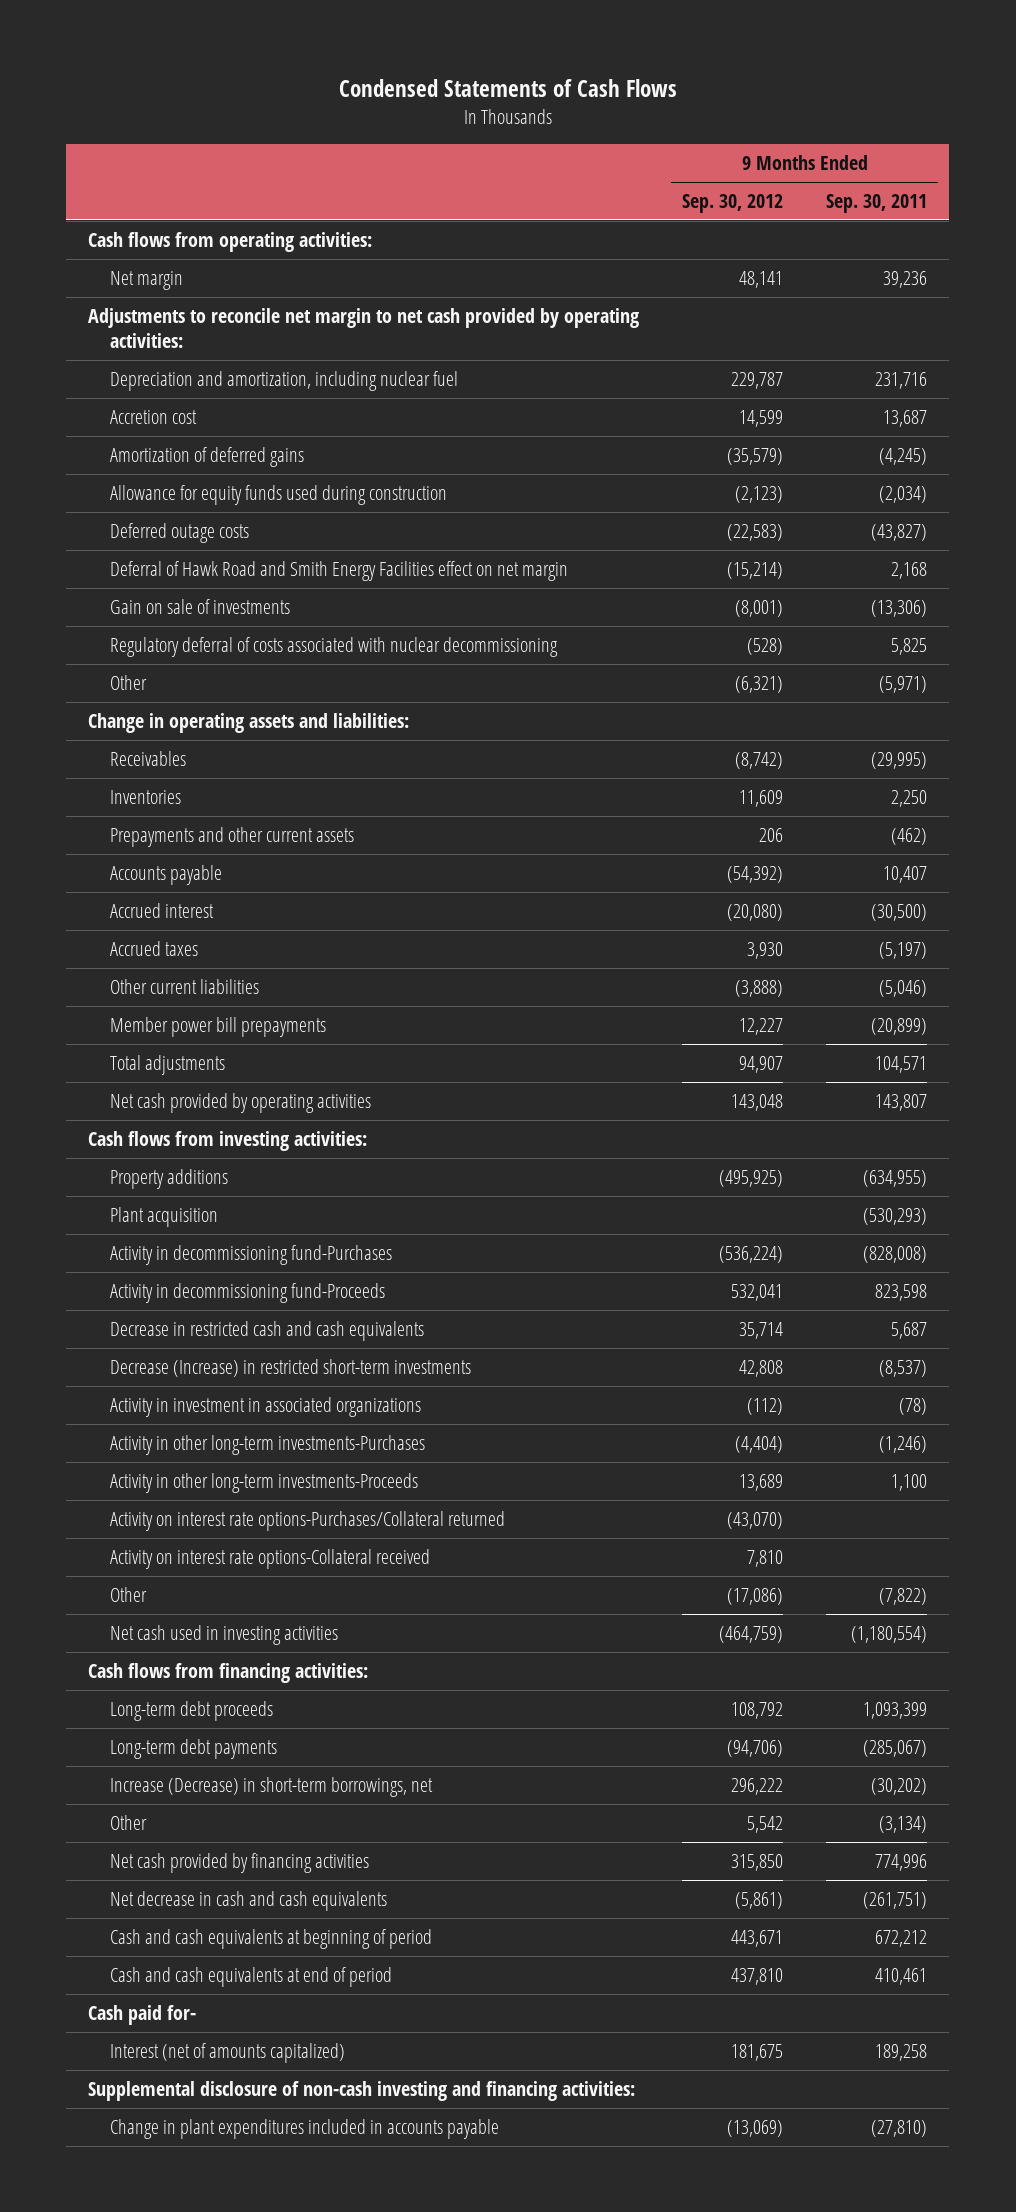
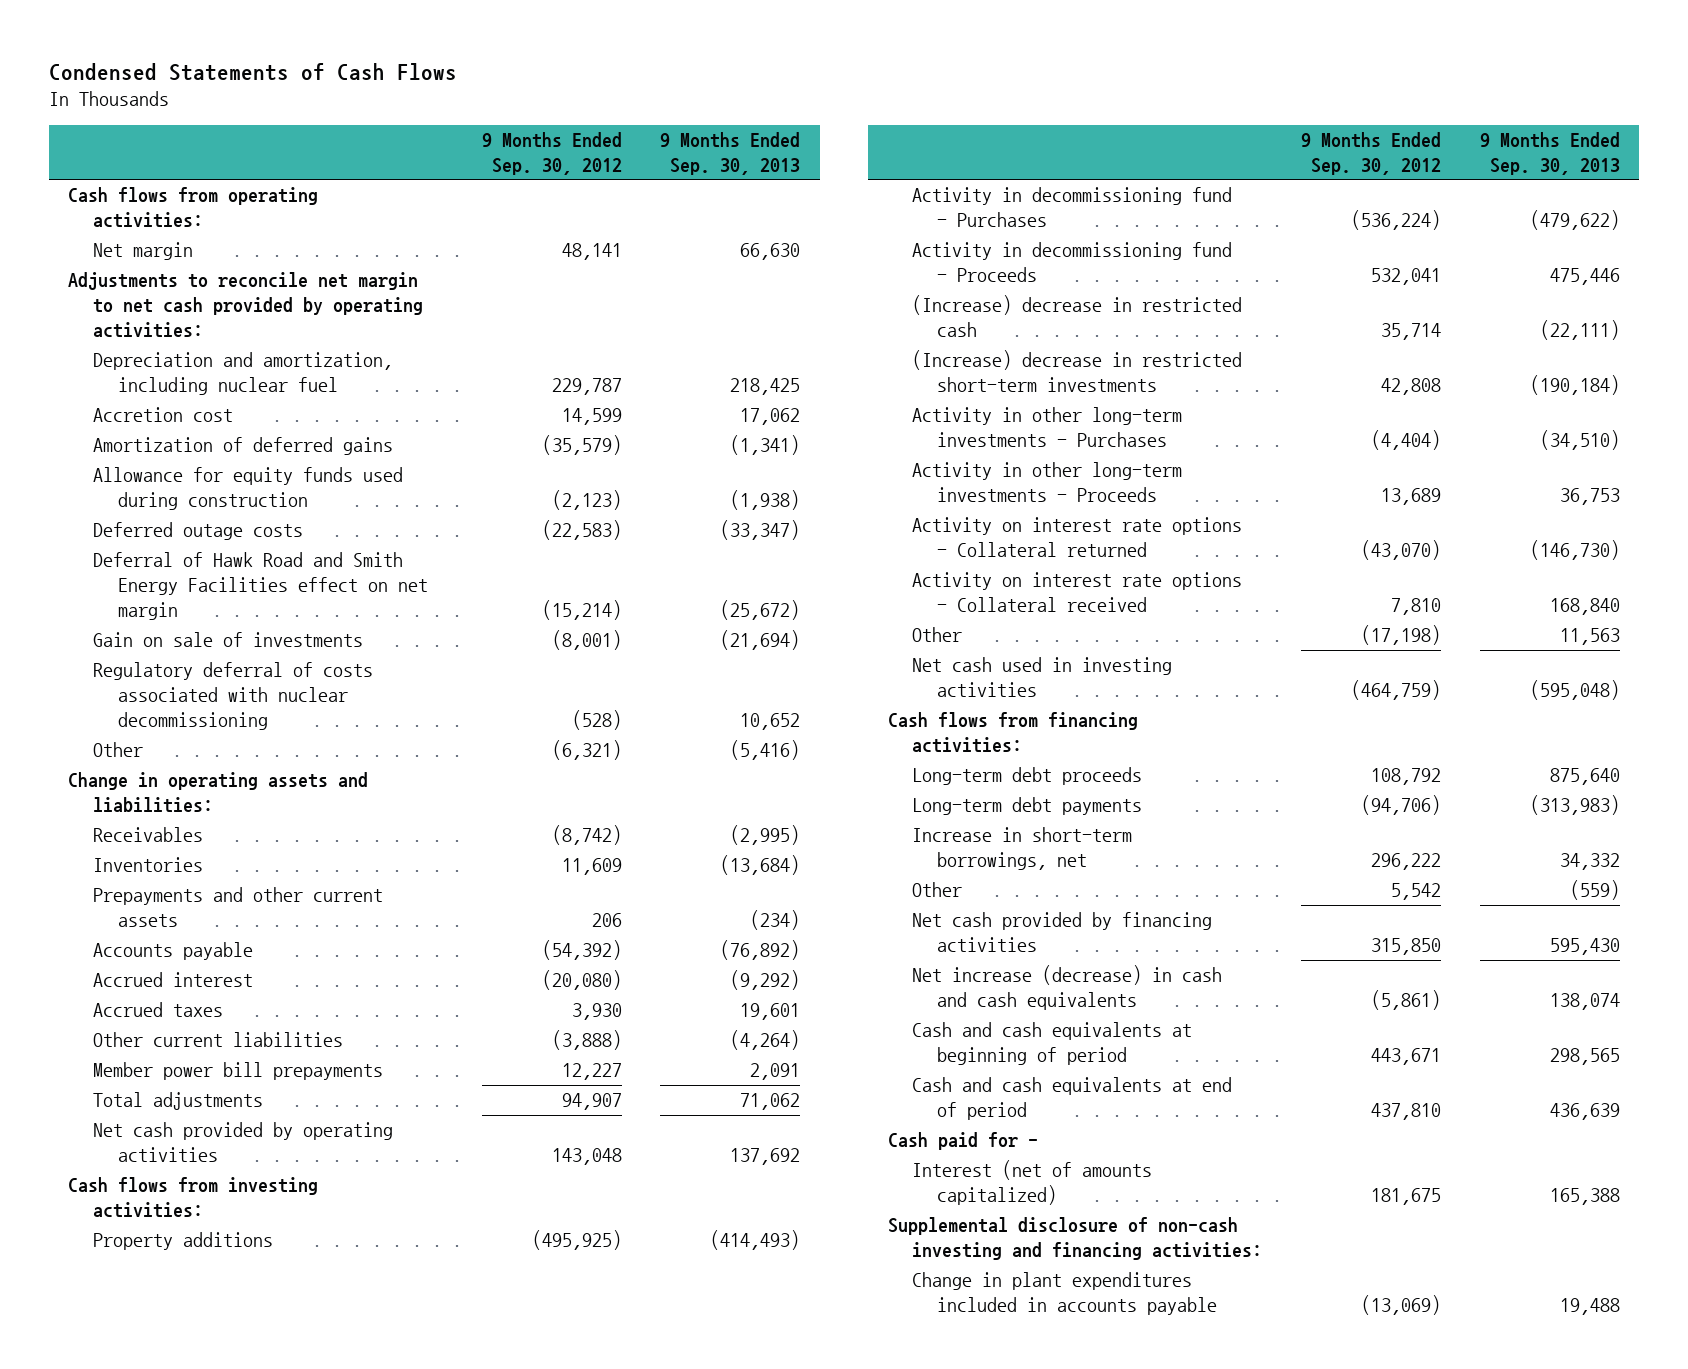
[826,193,928,213] Sep. 30, 2011 -> none
none -> [660,131,801,175] 9 Months Ended Sep. 30, 2013
[109,1206,218,1227] Plant acquisition -> none
[109,1396,421,1417] Activity in investment in associated organizations -> none
[109,1244,392,1265] Activity in decommissioning fund-Purchases -> [912,187,1233,228] Activity in decommissioning fund - Purchases
[109,1282,385,1303] Activity in decommissioning fund-Proceeds -> [912,242,1233,283] Activity in decommissioning fund - Proceeds
[109,1320,424,1341] Decrease in restricted cash and cash equivalents -> [912,295,1243,338] (Increase) decrease in restricted cash
[109,1358,471,1377] Decrease (Increase) in restricted short-term investments -> [912,350,1243,393] (Increase) decrease in restricted short-term investments
[109,1434,425,1455] Activity in other long-term investments-Purchases -> [912,407,1183,448] Activity in other long-term investments - Purchases
[109,1472,418,1493] Activity in other long-term investments-Proceeds -> [912,462,1183,503] Activity in other long-term investments - Proceeds
[109,1510,505,1531] Activity on interest rate options-Purchases/Collateral returned -> [912,517,1243,558] Activity on interest rate options - Collateral returned
[109,1548,430,1569] Activity on interest rate options-Collateral received -> [912,572,1243,613] Activity on interest rate options - Collateral received
[727,1587,784,1605] (17,086) -> [1360,625,1441,646] (17,198)
[109,1776,433,1797] Increase (Decrease) in short-term borrowings, net -> [912,827,1133,871] Increase in short-term borrowings, net
[109,1890,387,1911] Net decrease in cash and cash equivalents -> [912,965,1223,1011] Net increase (decrease) in cash and cash equivalents
[88,2004,197,2025] Cash paid for- -> [887,1132,1038,1151] Cash paid for -

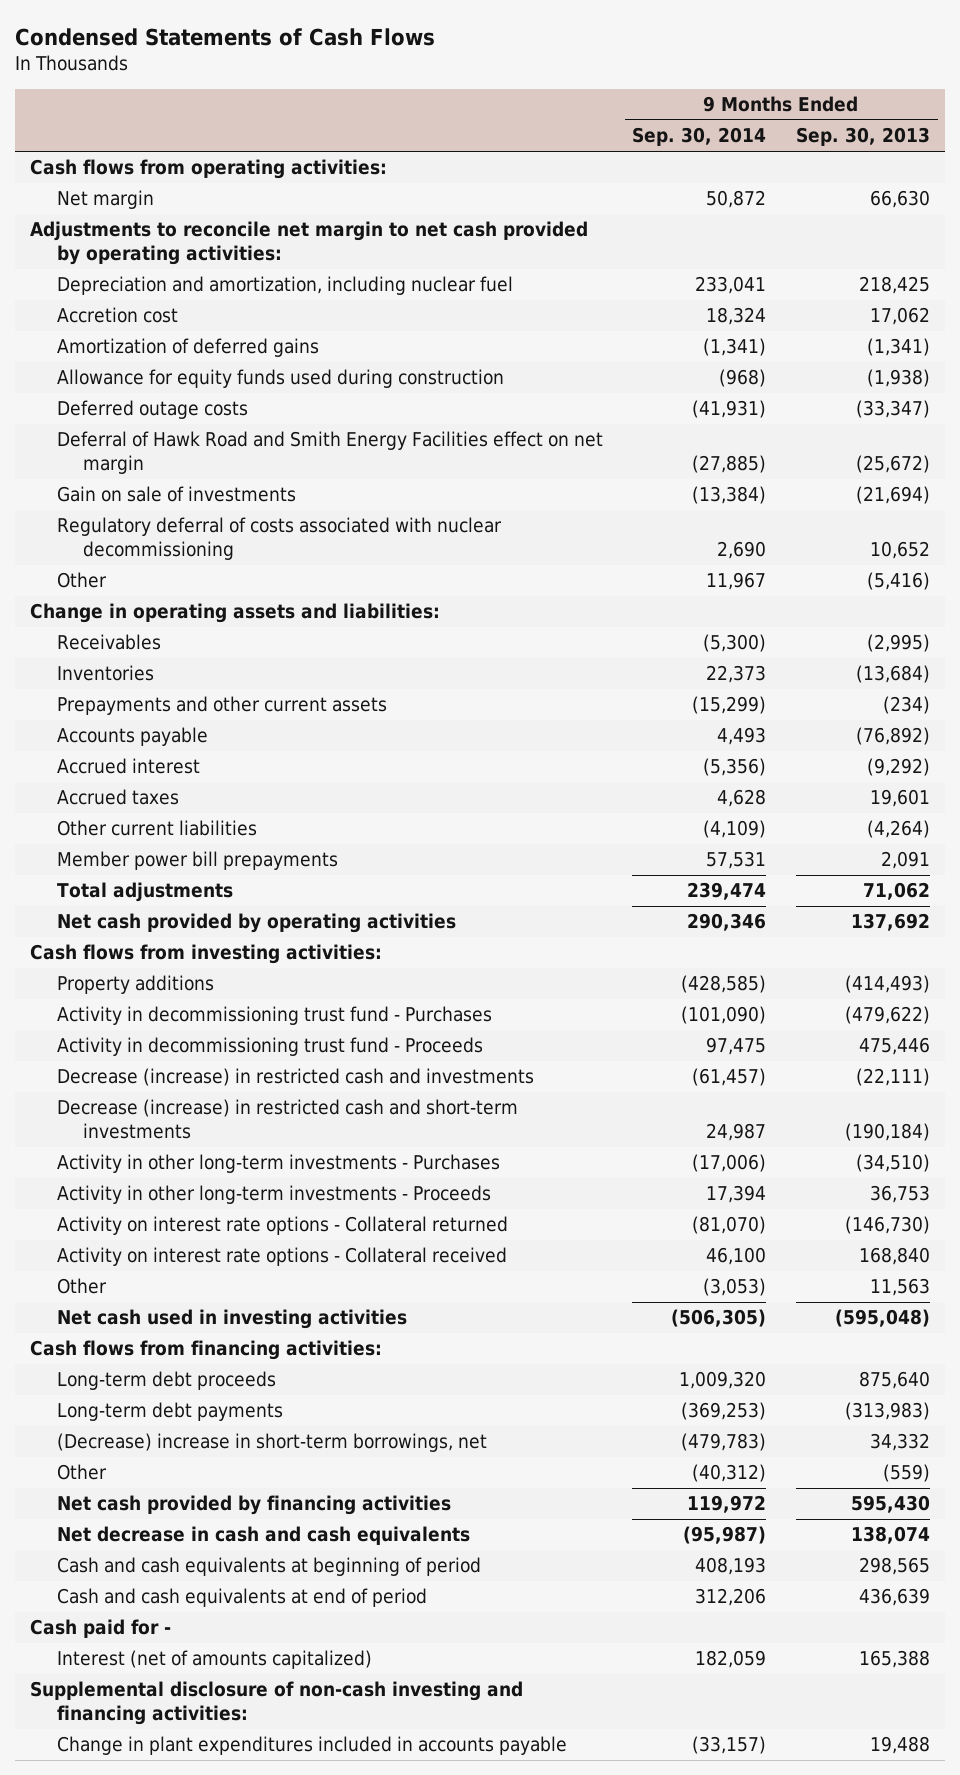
[481,131,622,175] 9 Months Ended Sep. 30, 2012 -> none
none -> [632,127,767,147] Sep. 30, 2014
[912,187,1233,228] Activity in decommissioning fund - Purchases -> [56,1006,492,1026] Activity in decommissioning trust fund - Purchases
[912,242,1233,283] Activity in decommissioning fund - Proceeds -> [56,1037,483,1057] Activity in decommissioning trust fund - Proceeds
[912,295,1243,338] (Increase) decrease in restricted cash -> [56,1068,534,1087] Decrease (increase) in restricted cash and investments
[912,350,1243,393] (Increase) decrease in restricted short-term investments -> [56,1099,518,1139] Decrease (increase) in restricted cash and short-term investments
[912,827,1133,871] Increase in short-term borrowings, net -> [56,1433,487,1453] (Decrease) increase in short-term borrowings, net
[912,965,1223,1011] Net increase (decrease) in cash and cash equivalents -> [56,1526,470,1546] Net decrease in cash and cash equivalents

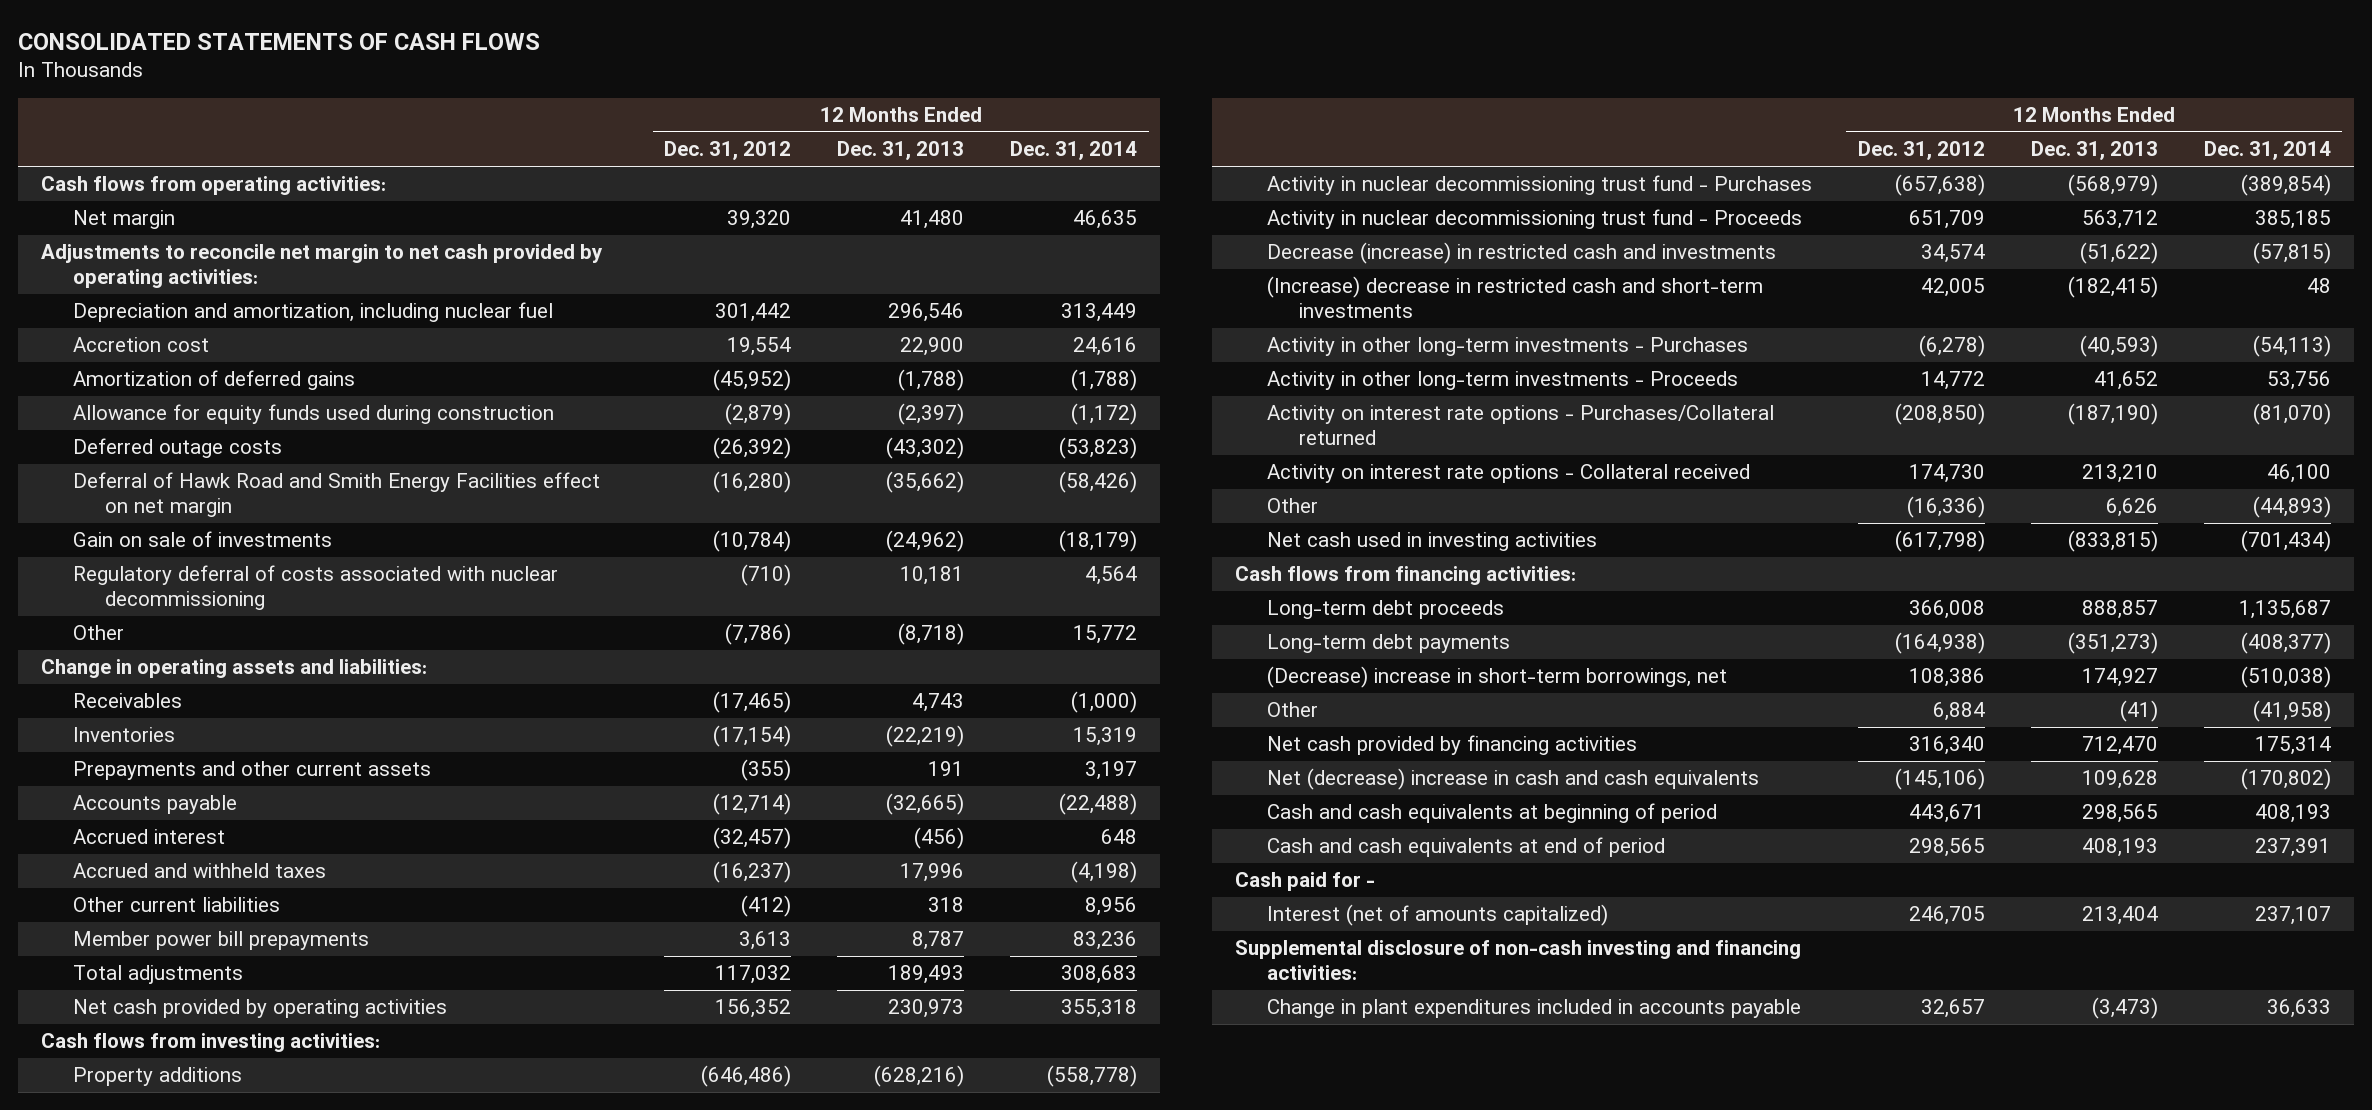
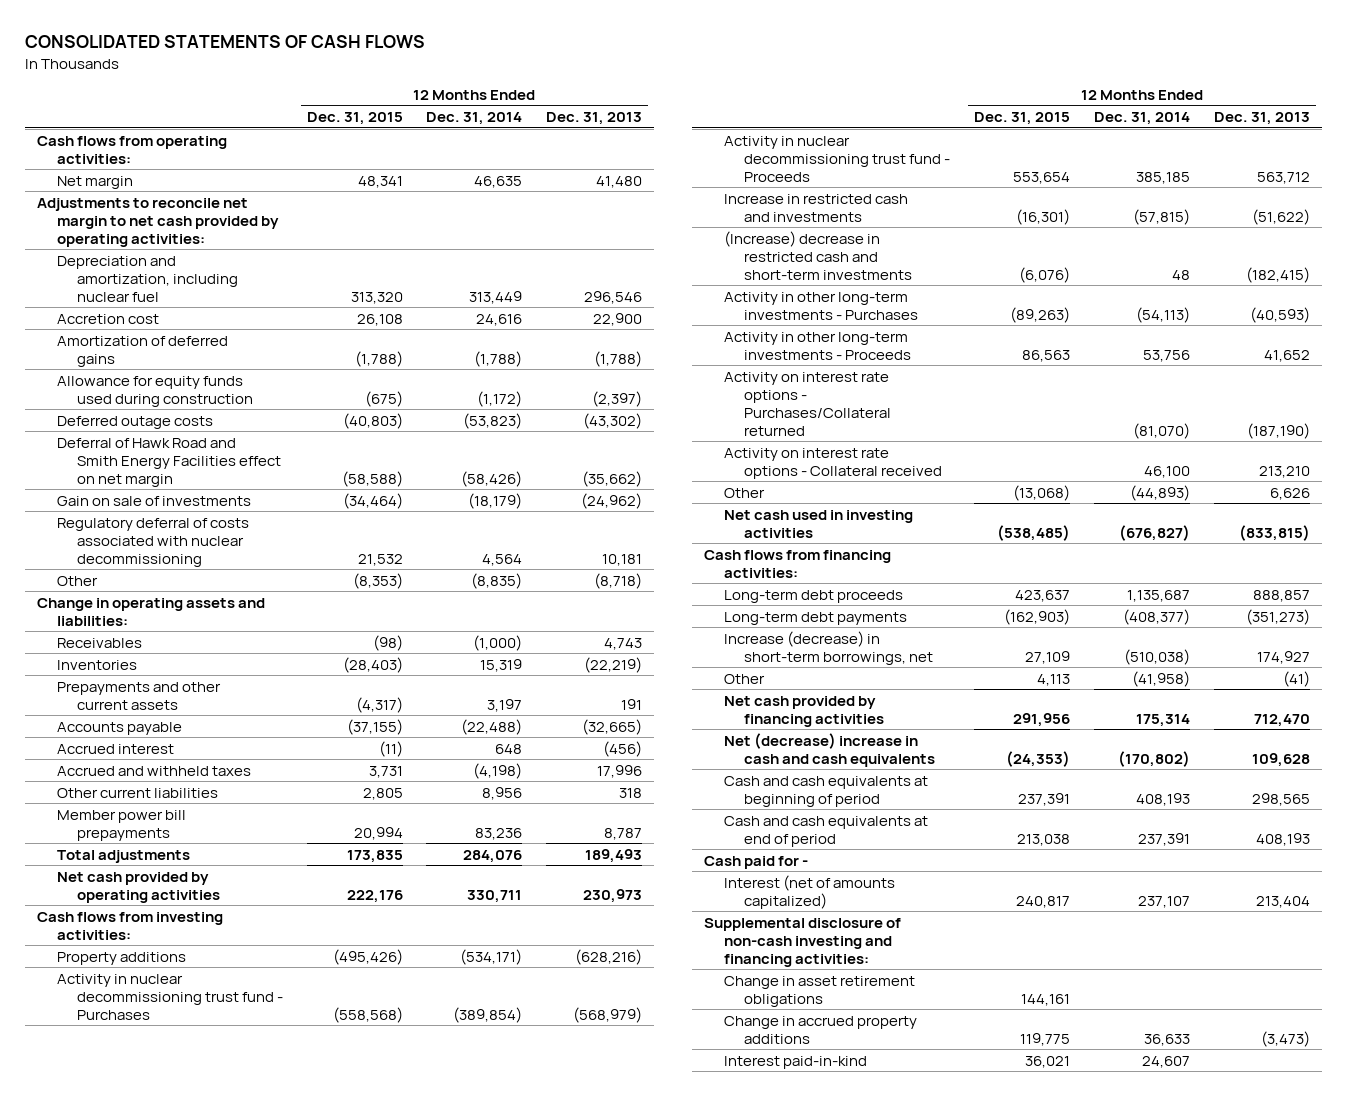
[664,141,792,161] Dec. 31, 2012 -> none
none -> [306,112,403,126] Dec. 31, 2015
[1073,625,1138,645] 15,772 -> [471,572,523,589] (8,835)
[1061,965,1138,985] 308,683 -> [463,849,523,863] 284,076
[1061,999,1138,1019] 355,318 -> [467,889,523,903] 330,711
[1047,1065,1138,1088] (558,778) -> [460,948,523,965] (534,171)
[1266,242,1776,265] Decrease (increase) in restricted cash and investments -> [724,193,909,222] Increase in restricted cash and investments
[2240,530,2331,553] (701,434) -> [1119,524,1191,541] (676,827)
[1266,666,1727,689] (Decrease) increase in short-term borrowings, net -> [724,630,934,665] Increase (decrease) in short-term borrowings, net
none -> [724,975,916,1007] Change in asset retirement obligations
[1266,999,1801,1019] Change in plant expenditures included in accounts payable -> [724,1015,918,1044] Change in accrued property additions
none -> [724,1055,868,1069] Interest paid-in-kind

